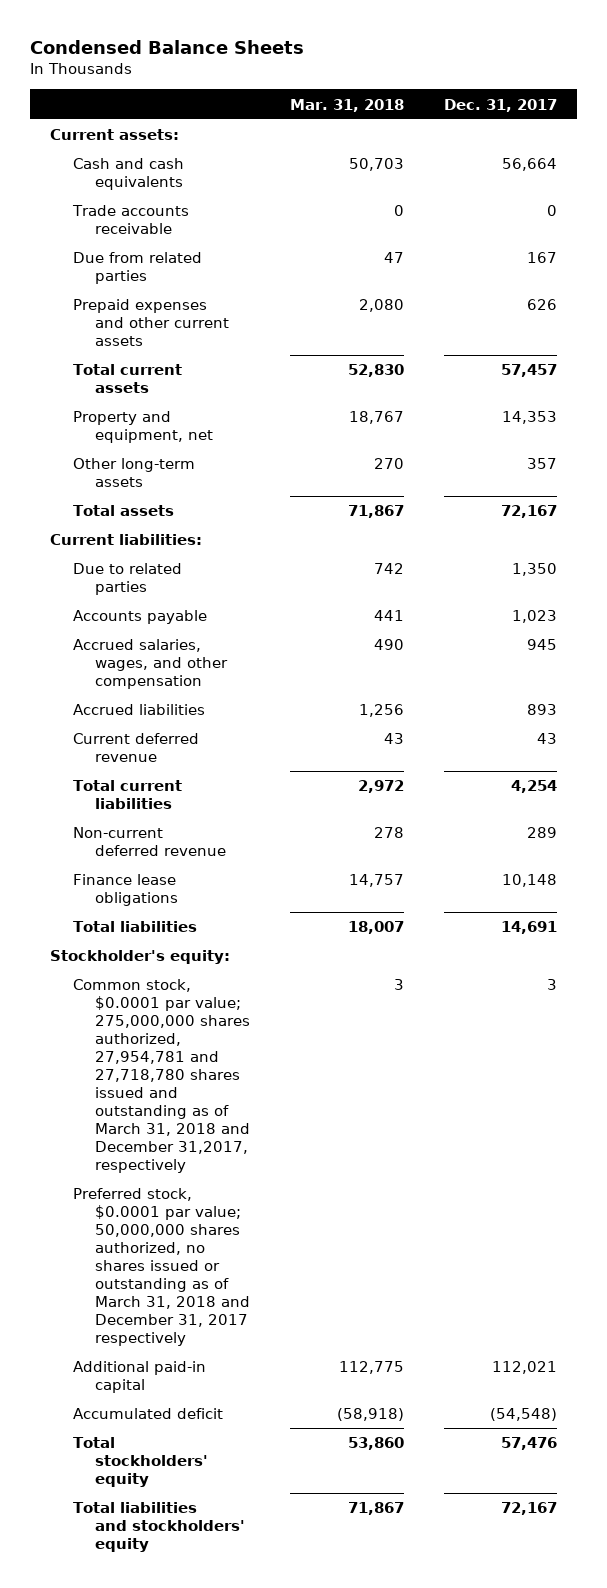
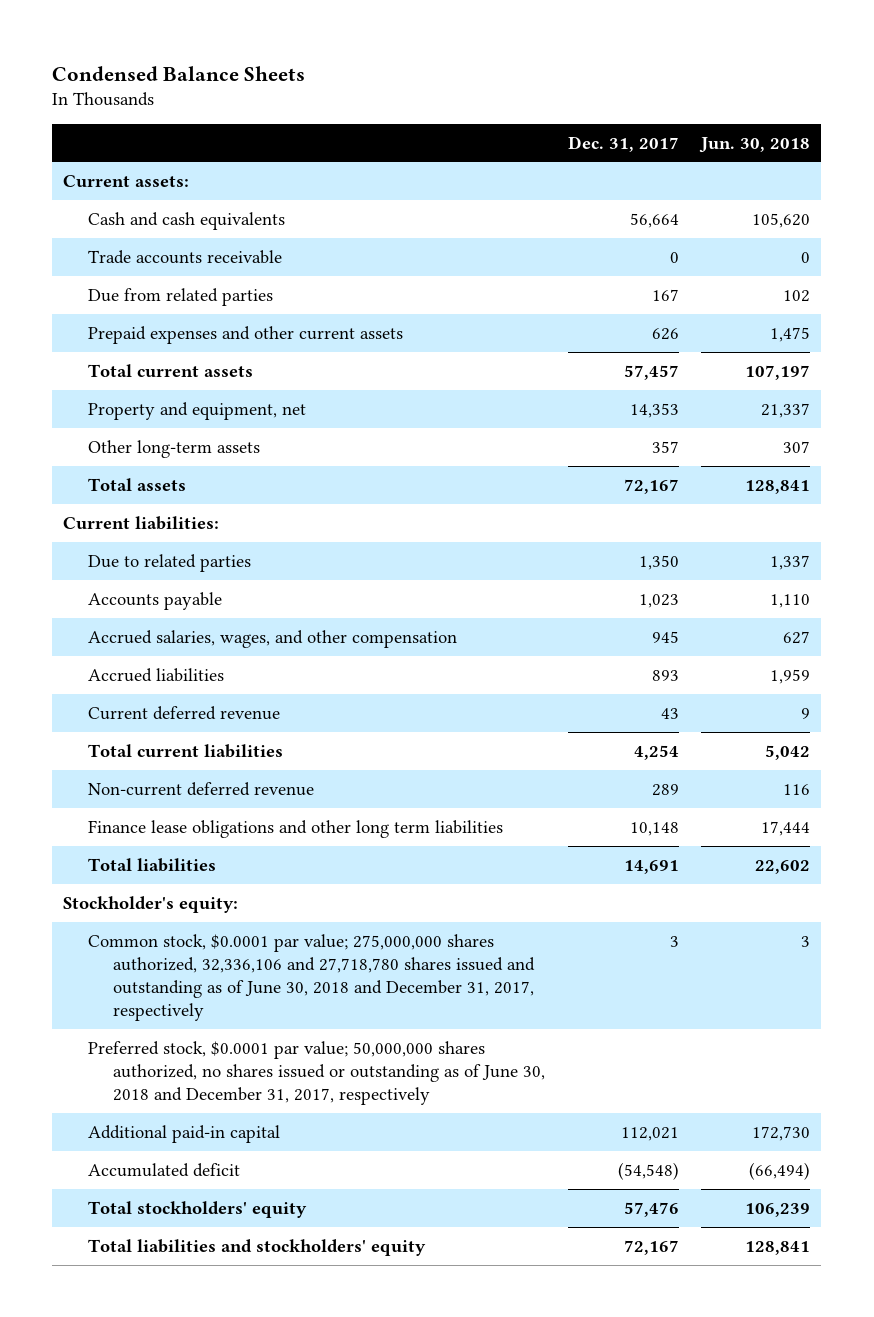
[290,98,405,112] Mar. 31, 2018 -> none
none -> [699,136,811,153] Jun. 30, 2018
[72,874,179,907] Finance lease obligations -> [88,819,504,838] Finance lease obligations and other long term liabilities
[72,979,251,1173] Common stock, $0.0001 par value; 275,000,000 shares authorized, 27,954,781 and 27,718,780 shares issued and outstanding as of March 31, 2018 and December 31,2017, respectively -> [88,933,536,1022] Common stock, $0.0001 par value; 275,000,000 shares authorized, 32,336,106 and 27,718,780 shares issued and outstanding as of June 30, 2018 and December 31, 2017, respectively
[72,1188,251,1346] Preferred stock, $0.0001 par value; 50,000,000 shares authorized, no shares issued or outstanding as of March 31, 2018 and December 31, 2017 respectively -> [88,1040,546,1105] Preferred stock, $0.0001 par value; 50,000,000 shares authorized, no shares issued or outstanding as of June 30, 2018 and December 31, 2017, respectively

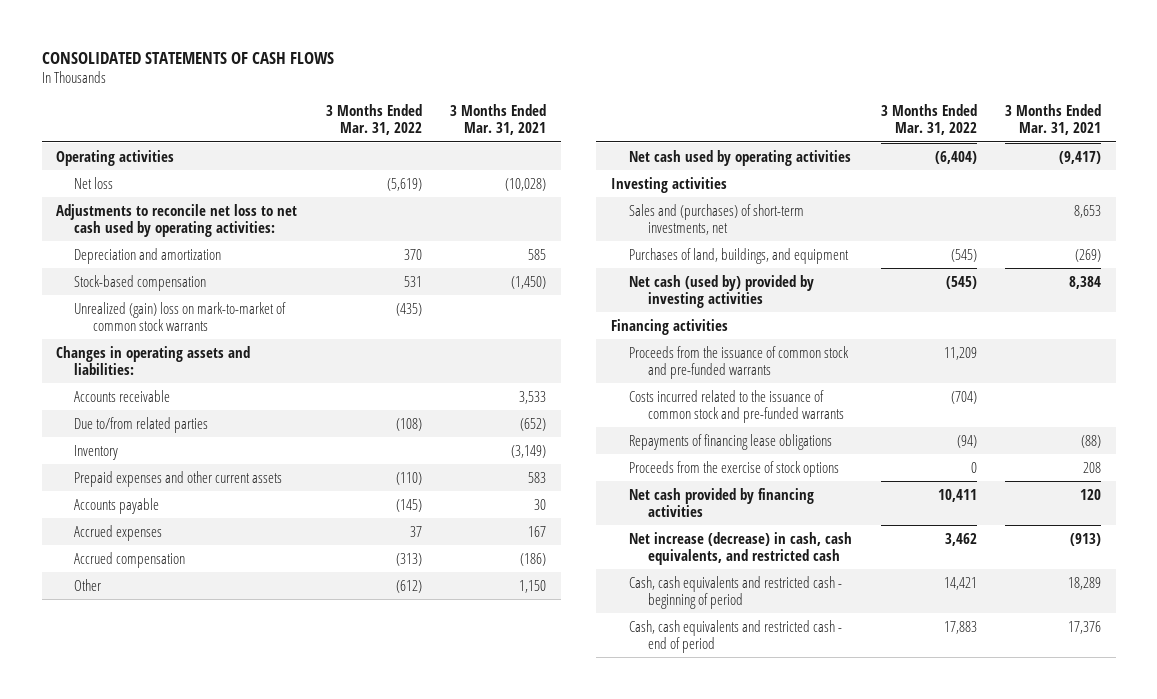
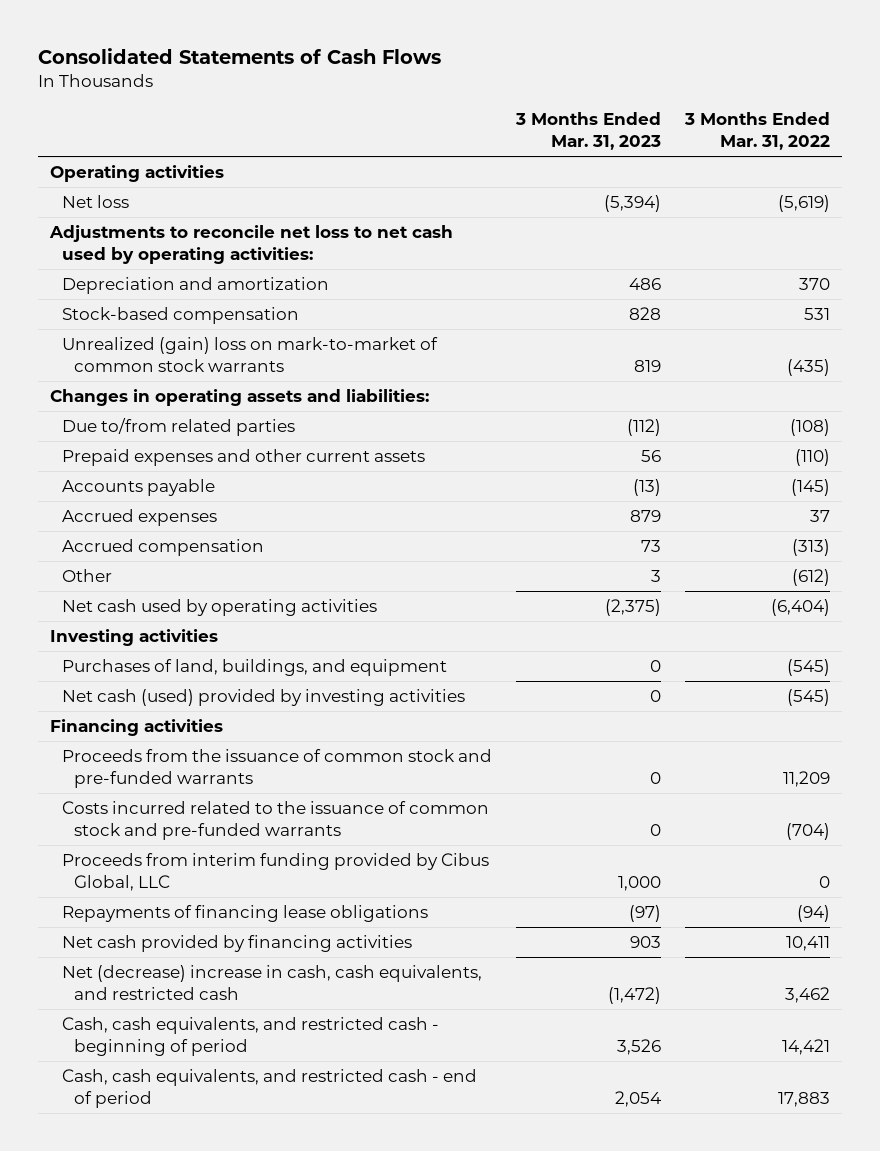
[41,51,334,64] CONSOLIDATED STATEMENTS OF CASH FLOWS -> [37,48,441,65] Consolidated Statements of Cash Flows
[450,103,547,136] 3 Months Ended Mar. 31, 2021 -> none
none -> [514,112,661,151] 3 Months Ended Mar. 31, 2023
[74,389,171,402] Accounts receivable -> none
[74,444,119,460] Inventory -> none
[629,203,805,235] Sales and (purchases) of short-term investments, net -> none
[629,274,815,308] Net cash (used by) provided by investing activities -> [61,689,465,707] Net cash (used) provided by investing activities
none -> [61,853,489,891] Proceeds from interim funding provided by Cibus Global, LLC
[629,460,840,477] Proceeds from the exercise of stock options -> none
[629,531,853,565] Net increase (decrease) in cash, cash equivalents, and restricted cash -> [61,965,482,1000] Net (decrease) increase in cash, cash equivalents, and restricted cash
[629,575,843,609] Cash, cash equivalents and restricted cash - beginning of period -> [61,1017,439,1056] Cash, cash equivalents, and restricted cash - beginning of period
[629,619,843,653] Cash, cash equivalents and restricted cash - end of period -> [61,1069,477,1108] Cash, cash equivalents, and restricted cash - end of period

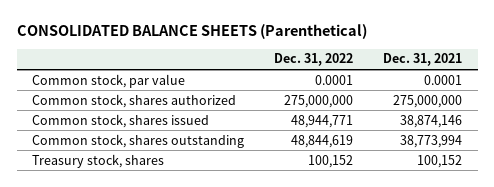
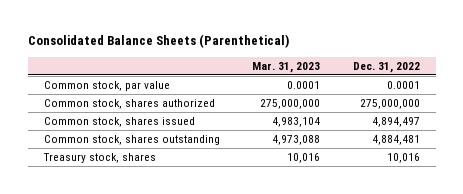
[16,24,367,40] CONSOLIDATED BALANCE SHEETS (Parenthetical) -> [27,34,289,49] Consolidated Balance Sheets (Parenthetical)
[383,53,463,67] Dec. 31, 2021 -> none
none -> [252,61,321,73] Mar. 31, 2023
[291,114,354,128] 48,944,771 -> [371,117,420,128] 4,894,497
[291,134,354,148] 48,844,619 -> [371,135,420,146] 4,884,481
[308,154,354,168] 100,152 -> [386,153,420,164] 10,016

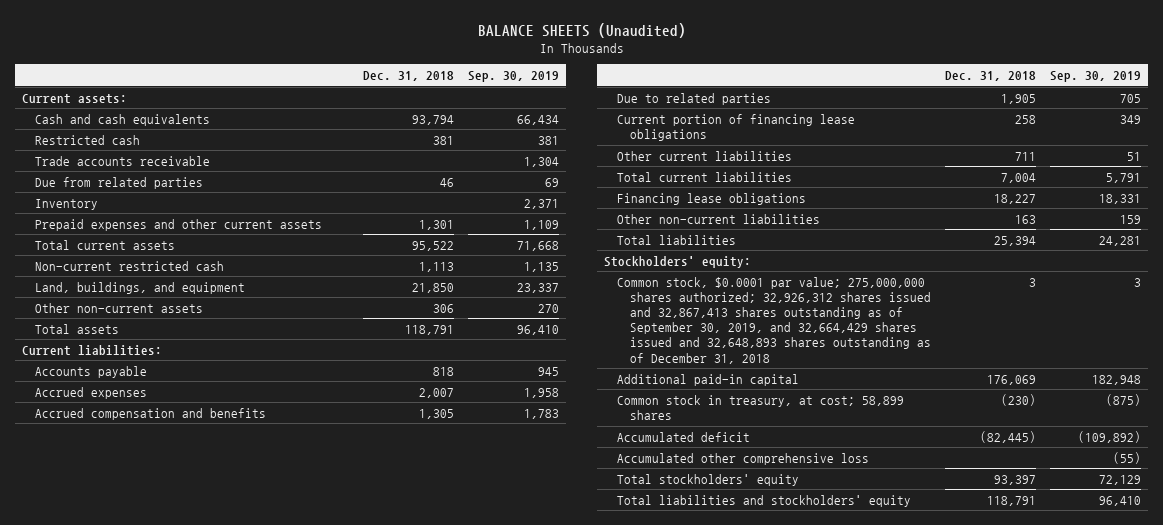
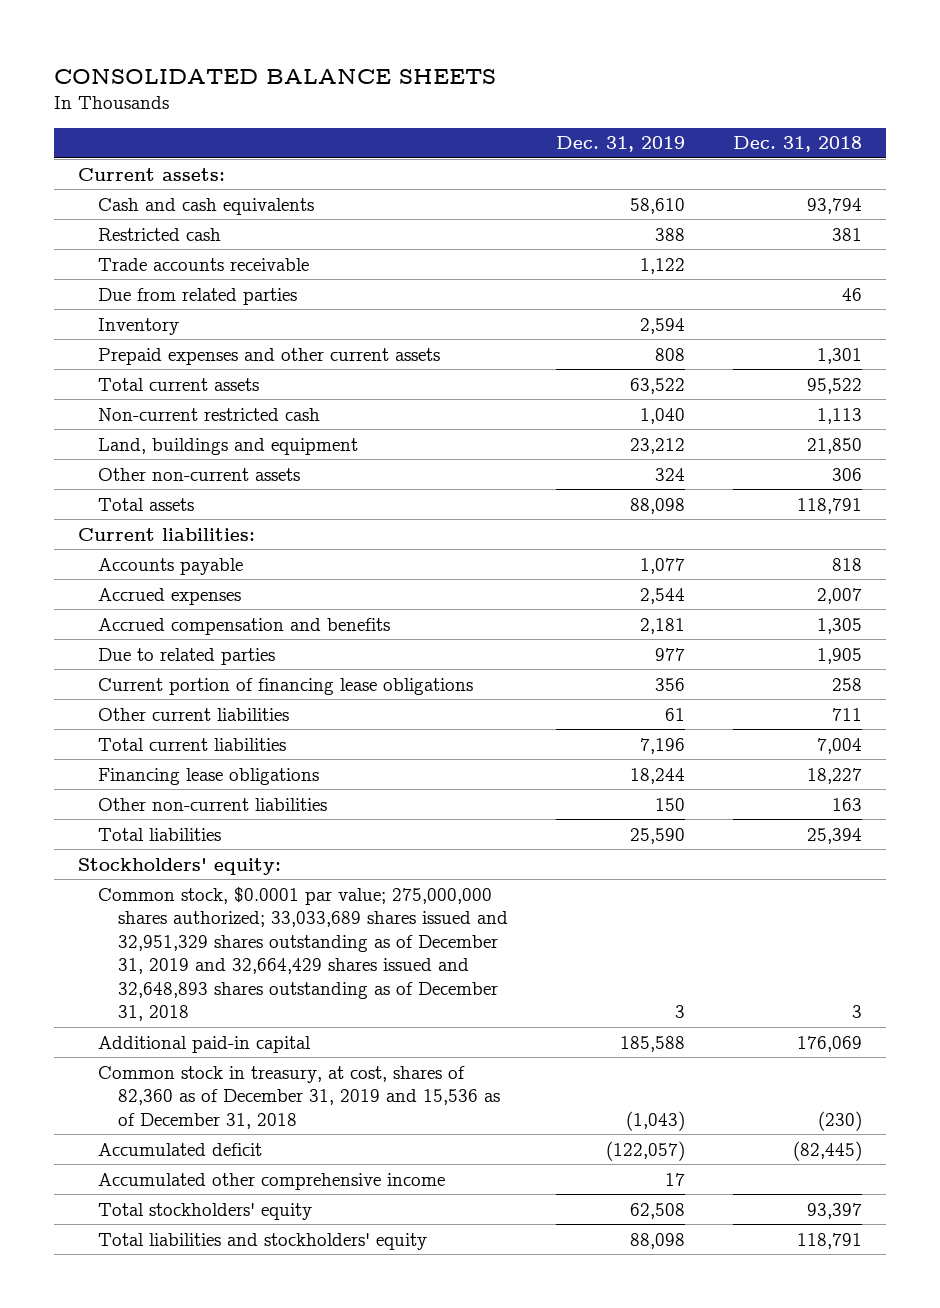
[477,22,686,38] BALANCE SHEETS (Unaudited) -> [54,68,497,84] CONSOLIDATED BALANCE SHEETS
[467,71,559,83] Sep. 30, 2019 -> none
none -> [555,136,685,153] Dec. 31, 2019
[34,281,245,294] Land, buildings, and equipment -> [98,437,359,455] Land, buildings and equipment
[617,276,931,364] Common stock, $0.0001 par value; 275,000,000 shares authorized; 32,926,312 shares issued and 32,867,413 shares outstanding as of September 30, 2019, and 32,664,429 shares issued and 32,648,893 shares outstanding as of December 31, 2018 -> [98,886,508,1022] Common stock, $0.0001 par value; 275,000,000 shares authorized; 33,033,689 shares issued and 32,951,329 shares outstanding as of December 31, 2019 and 32,664,429 shares issued and 32,648,893 shares outstanding as of December 31, 2018
[617,394,905,420] Common stock in treasury, at cost; 58,899 shares -> [98,1065,500,1129] Common stock in treasury, at cost, shares of 82,360 as of December 31, 2019 and 15,536 as of December 31, 2018
[617,452,870,465] Accumulated other comprehensive loss -> [98,1172,446,1190] Accumulated other comprehensive income

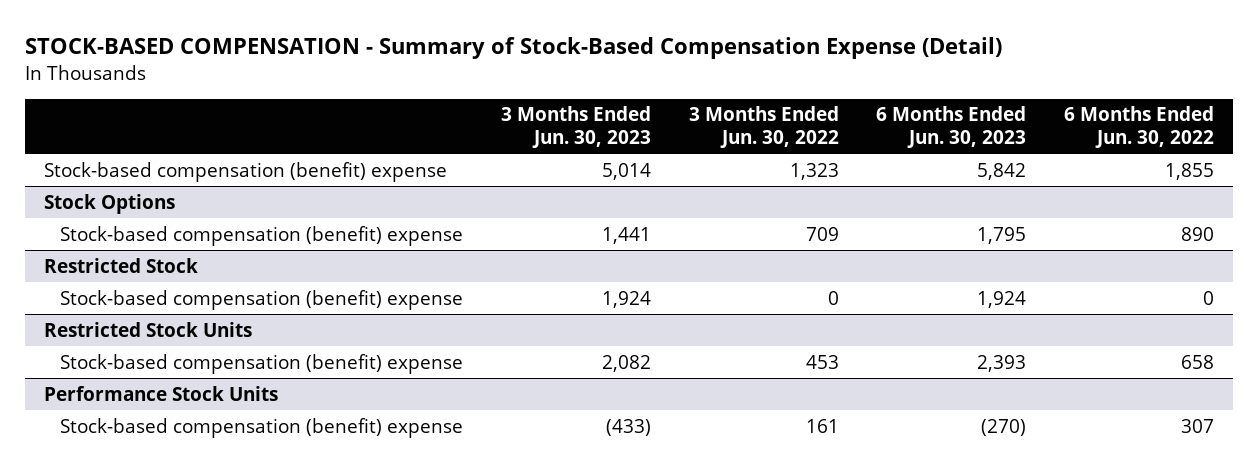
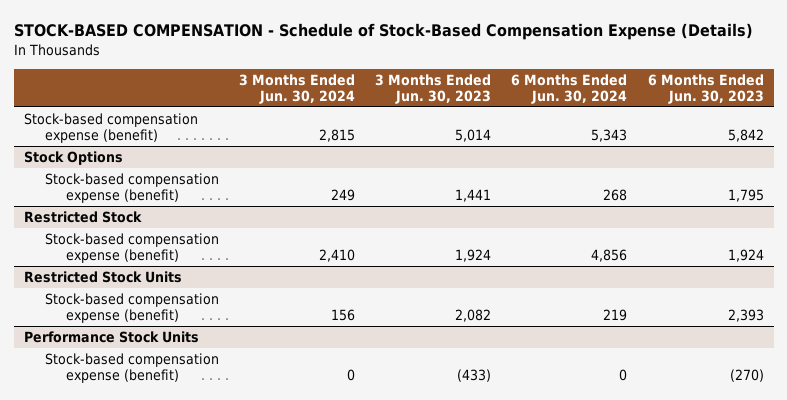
[25,37,1003,60] STOCK-BASED COMPENSATION - Summary of Stock-Based Compensation Expense (Detail) -> [13,22,753,40] STOCK-BASED COMPENSATION - Schedule of Stock-Based Compensation Expense (Details)
[688,106,839,149] 3 Months Ended Jun. 30, 2022 -> none
[1064,106,1215,149] 6 Months Ended Jun. 30, 2022 -> none
none -> [239,73,356,105] 3 Months Ended Jun. 30, 2024
none -> [511,73,628,105] 6 Months Ended Jun. 30, 2024
[44,161,448,182] Stock-based compensation (benefit) expense -> [23,112,198,144] Stock-based compensation expense (benefit)
[59,225,463,246] Stock-based compensation (benefit) expense -> [45,172,220,204] Stock-based compensation expense (benefit)
[59,289,463,310] Stock-based compensation (benefit) expense -> [45,232,220,264] Stock-based compensation expense (benefit)
[59,353,463,374] Stock-based compensation (benefit) expense -> [45,292,220,324] Stock-based compensation expense (benefit)
[59,417,463,438] Stock-based compensation (benefit) expense -> [45,352,220,384] Stock-based compensation expense (benefit)

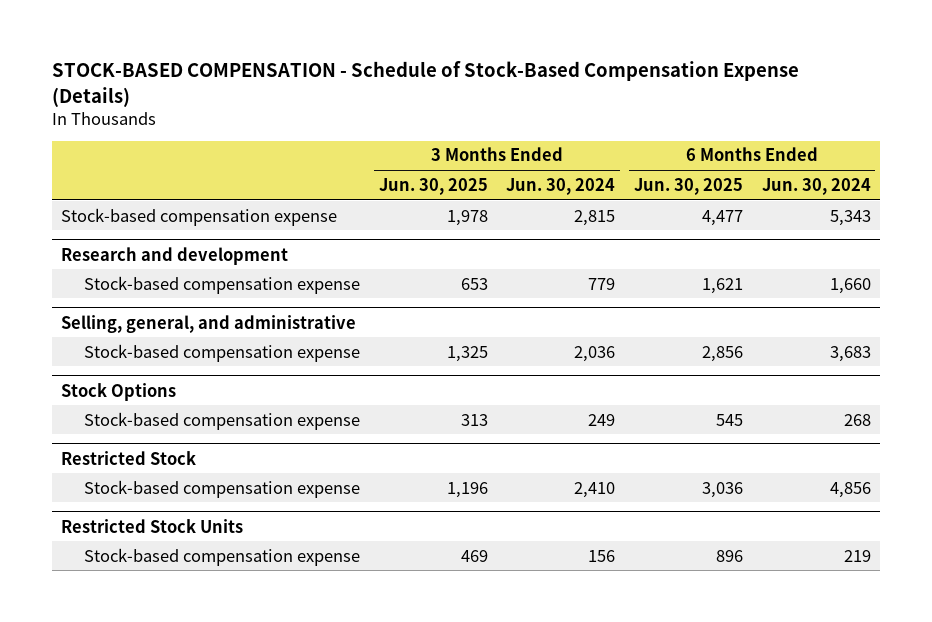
[375,73,492,105] 3 Months Ended Jun. 30, 2023 -> none
[647,73,764,105] 6 Months Ended Jun. 30, 2023 -> none
none -> [378,177,488,195] Jun. 30, 2025
none -> [633,177,743,195] Jun. 30, 2025
[23,112,198,144] Stock-based compensation expense (benefit) -> [61,207,338,226] Stock-based compensation expense
none -> [61,246,289,265] Research and development
none -> [83,275,360,294] Stock-based compensation expense
none -> [61,314,357,333] Selling, general, and administrative
none -> [83,343,360,362] Stock-based compensation expense
[45,172,220,204] Stock-based compensation expense (benefit) -> [83,411,360,430] Stock-based compensation expense
[45,232,220,264] Stock-based compensation expense (benefit) -> [83,479,360,498] Stock-based compensation expense
[23,330,199,343] Performance Stock Units -> none
[45,352,220,384] Stock-based compensation expense (benefit) -> none
[45,292,220,324] Stock-based compensation expense (benefit) -> [83,547,360,566] Stock-based compensation expense

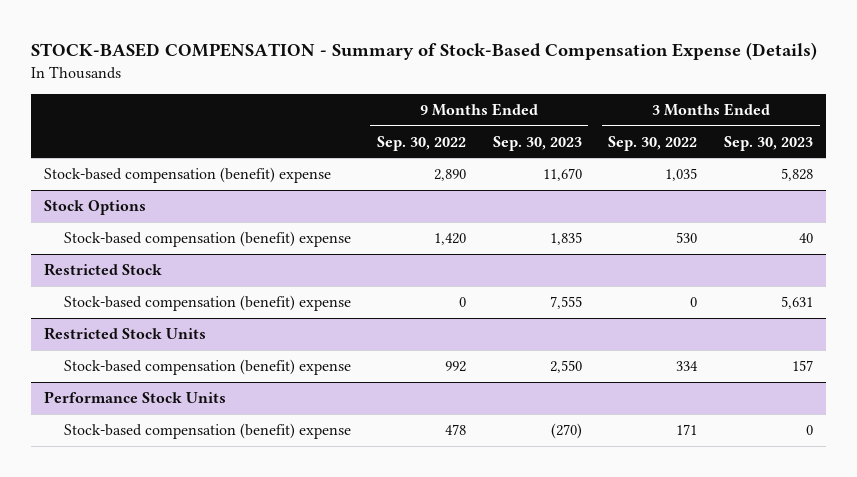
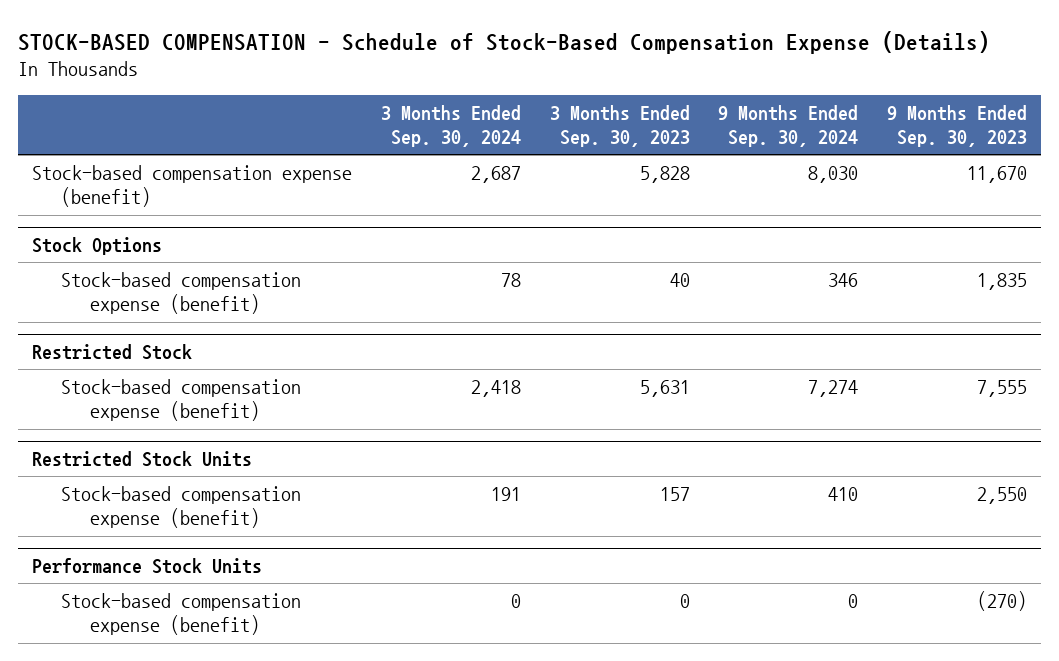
[30,42,817,61] STOCK-BASED COMPENSATION - Summary of Stock-Based Compensation Expense (Details) -> [18,30,991,54] STOCK-BASED COMPENSATION - Schedule of Stock-Based Compensation Expense (Details)
[377,135,467,151] Sep. 30, 2022 -> none
[608,135,698,151] Sep. 30, 2022 -> none
none -> [381,104,522,148] 3 Months Ended Sep. 30, 2024
none -> [718,104,859,148] 9 Months Ended Sep. 30, 2024
[44,167,332,184] Stock-based compensation (benefit) expense -> [32,164,353,208] Stock-based compensation expense (benefit)
[63,231,351,248] Stock-based compensation (benefit) expense -> [61,271,302,315] Stock-based compensation expense (benefit)
[63,295,351,312] Stock-based compensation (benefit) expense -> [61,378,302,422] Stock-based compensation expense (benefit)
[63,359,351,376] Stock-based compensation (benefit) expense -> [61,485,302,529] Stock-based compensation expense (benefit)
[63,423,351,440] Stock-based compensation (benefit) expense -> [61,592,302,636] Stock-based compensation expense (benefit)

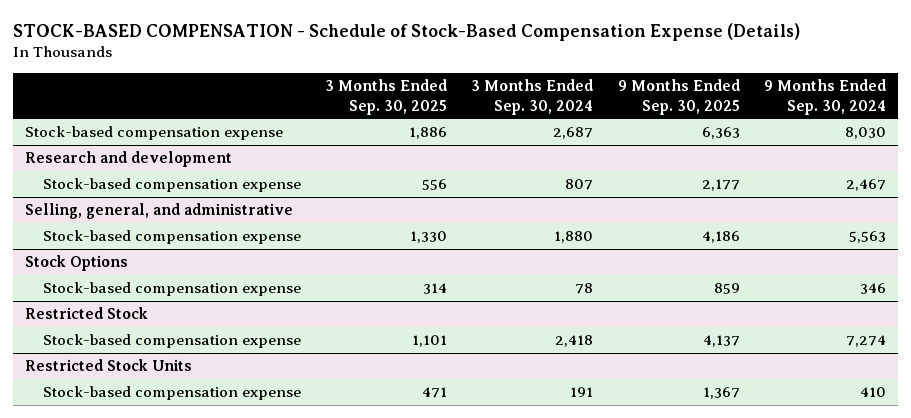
[549,104,690,148] 3 Months Ended Sep. 30, 2023 -> none
[886,104,1027,148] 9 Months Ended Sep. 30, 2023 -> none
none -> [325,78,448,115] 3 Months Ended Sep. 30, 2025
none -> [617,78,740,115] 9 Months Ended Sep. 30, 2025
[32,164,353,208] Stock-based compensation expense (benefit) -> [24,126,283,141] Stock-based compensation expense
none -> [24,151,232,168] Research and development
none -> [43,178,302,193] Stock-based compensation expense
none -> [24,203,293,220] Selling, general, and administrative
none -> [43,230,302,245] Stock-based compensation expense
[61,271,302,315] Stock-based compensation expense (benefit) -> [43,282,302,297] Stock-based compensation expense
[61,378,302,422] Stock-based compensation expense (benefit) -> [43,334,302,349] Stock-based compensation expense
[32,558,263,575] Performance Stock Units -> none
[61,592,302,636] Stock-based compensation expense (benefit) -> none
[61,485,302,529] Stock-based compensation expense (benefit) -> [43,386,302,401] Stock-based compensation expense

